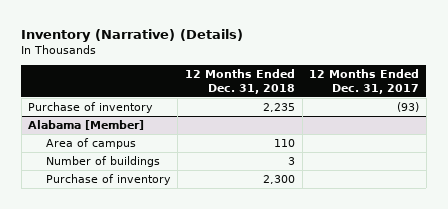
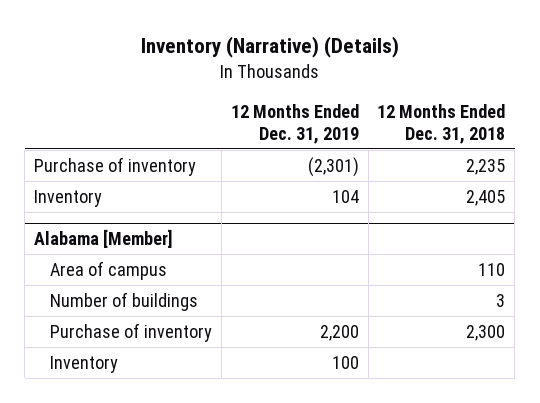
[309,68,420,94] 12 Months Ended Dec. 31, 2017 -> none
none -> [230,103,359,144] 12 Months Ended Dec. 31, 2019
none -> [34,189,103,207] Inventory
none -> [49,355,118,373] Inventory

